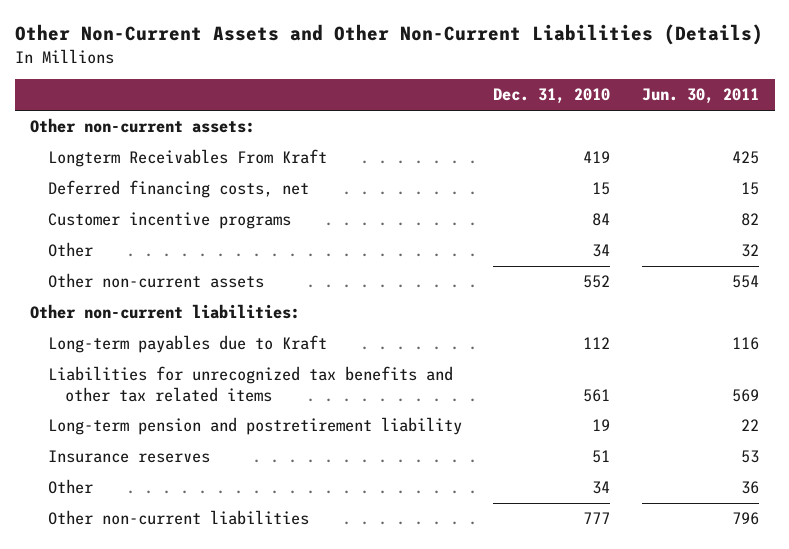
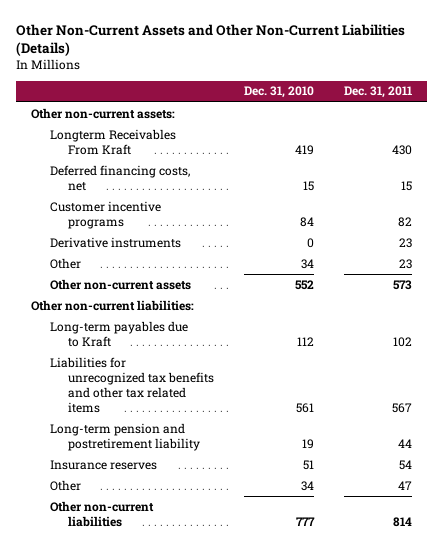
[641,88,759,105] Jun. 30, 2011 -> none
none -> [343,86,412,99] Dec. 31, 2011
none -> [49,236,181,248] Derivative instruments

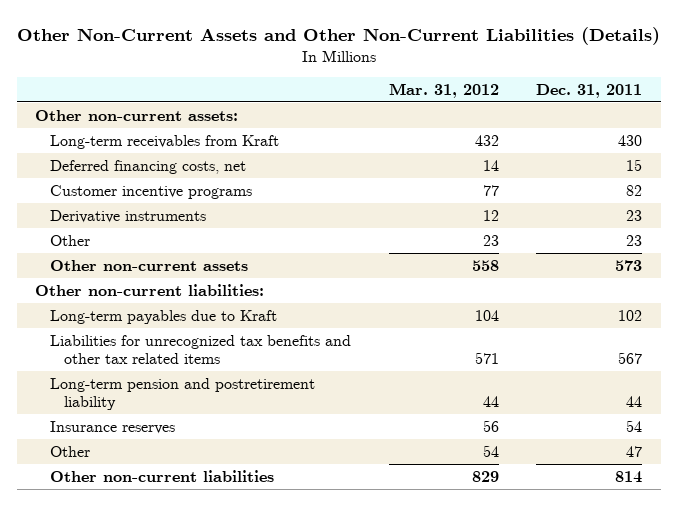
[243,86,314,99] Dec. 31, 2010 -> none
none -> [388,82,499,98] Mar. 31, 2012
[49,128,176,155] Longterm Receivables From Kraft -> [49,134,279,149] Long-term receivables from Kraft

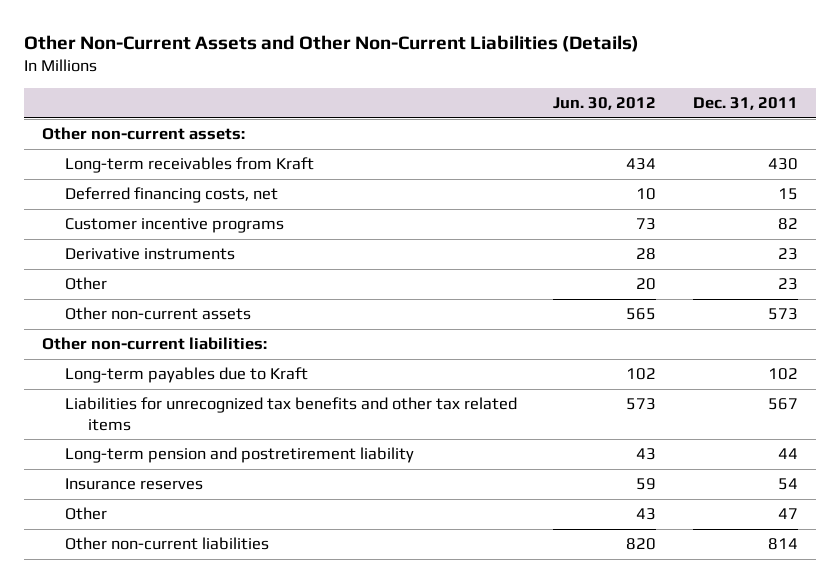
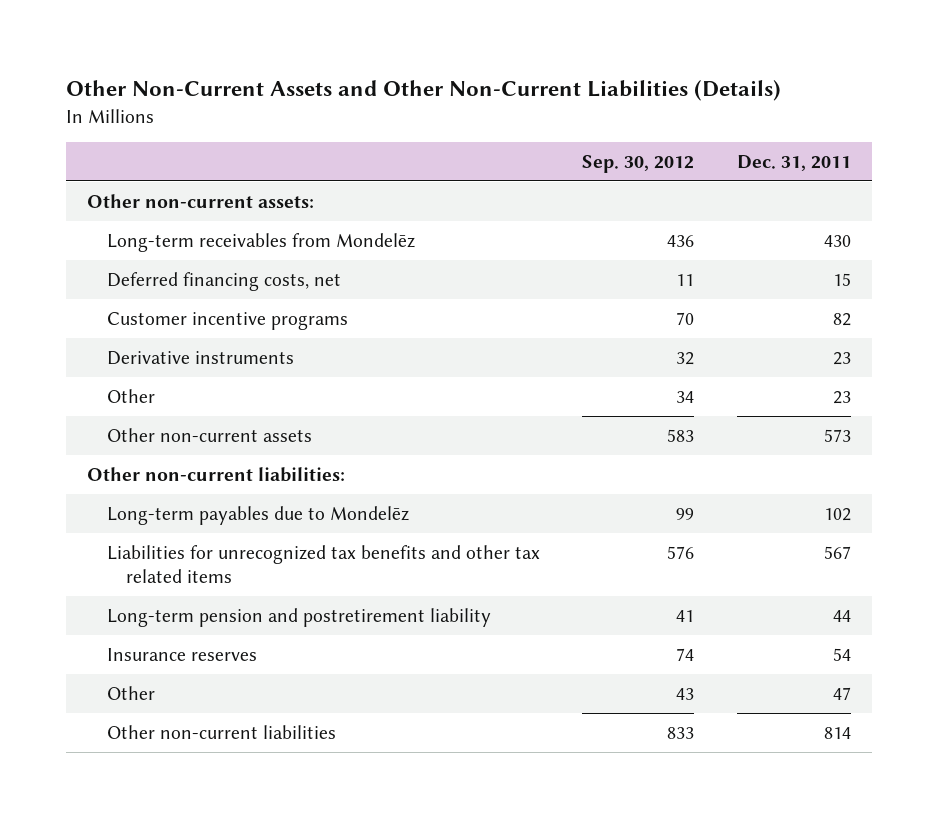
[553,97,657,111] Jun. 30, 2012 -> none
none -> [582,154,695,173] Sep. 30, 2012
[64,157,314,174] Long-term receivables from Kraft -> [106,232,415,252] Long-term receivables from Mondelēz
[64,367,308,384] Long-term payables due to Kraft -> [106,505,409,525] Long-term payables due to Mondelēz

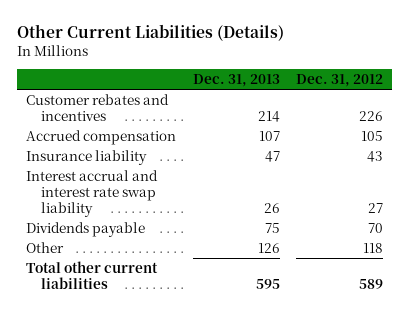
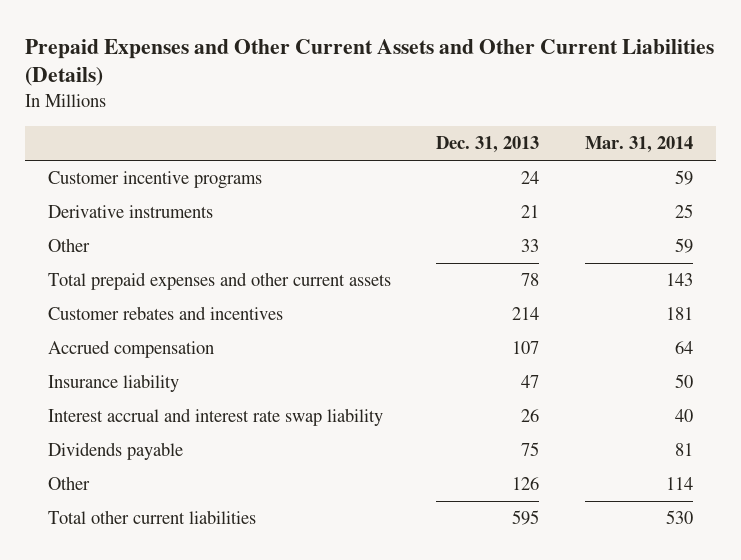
[17,23,285,41] Other Current Liabilities (Details) -> [24,38,714,87] Prepaid Expenses and Other Current Assets and Other Current Liabilities (Details)
[296,74,384,88] Dec. 31, 2012 -> none
none -> [585,136,694,154] Mar. 31, 2014
none -> [47,171,262,190] Customer incentive programs
none -> [47,205,213,219] Derivative instruments
none -> [47,238,90,253] Other
none -> [47,272,391,291] Total prepaid expenses and other current assets

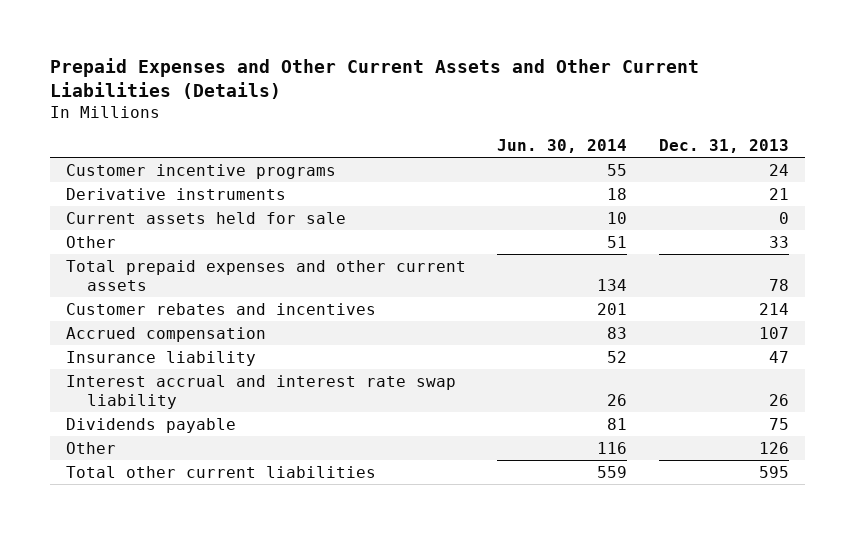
[585,136,694,154] Mar. 31, 2014 -> none
none -> [497,138,628,153] Jun. 30, 2014
none -> [65,211,346,224] Current assets held for sale

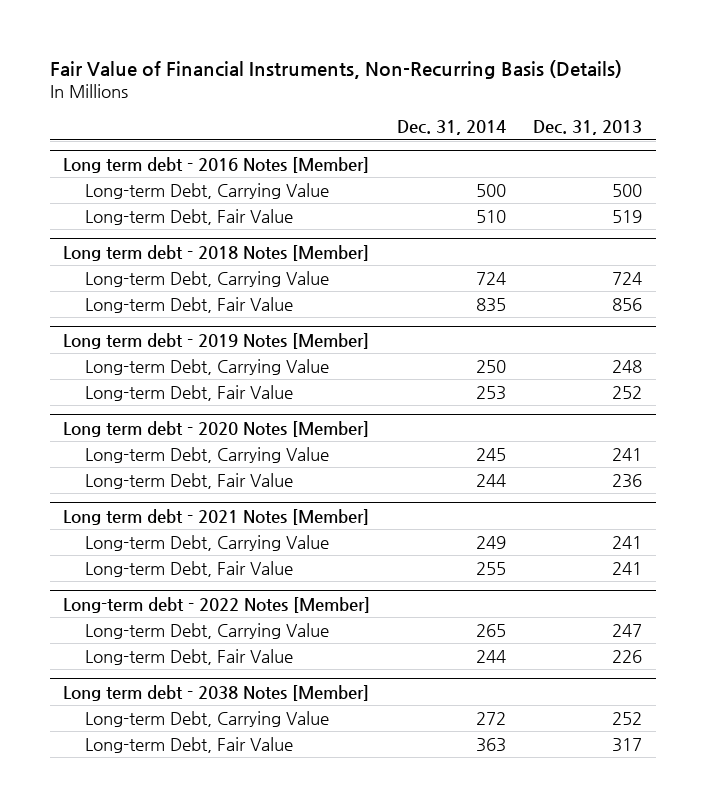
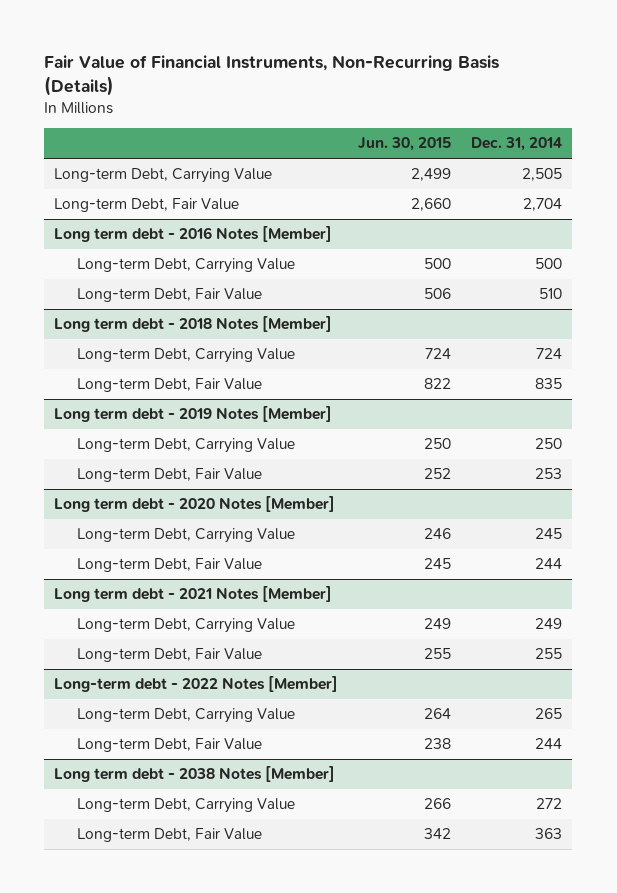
[533,120,643,136] Dec. 31, 2013 -> none
none -> [358,137,452,152] Jun. 30, 2015
none -> [54,168,273,184] Long-term Debt, Carrying Value
none -> [54,198,240,213] Long-term Debt, Fair Value

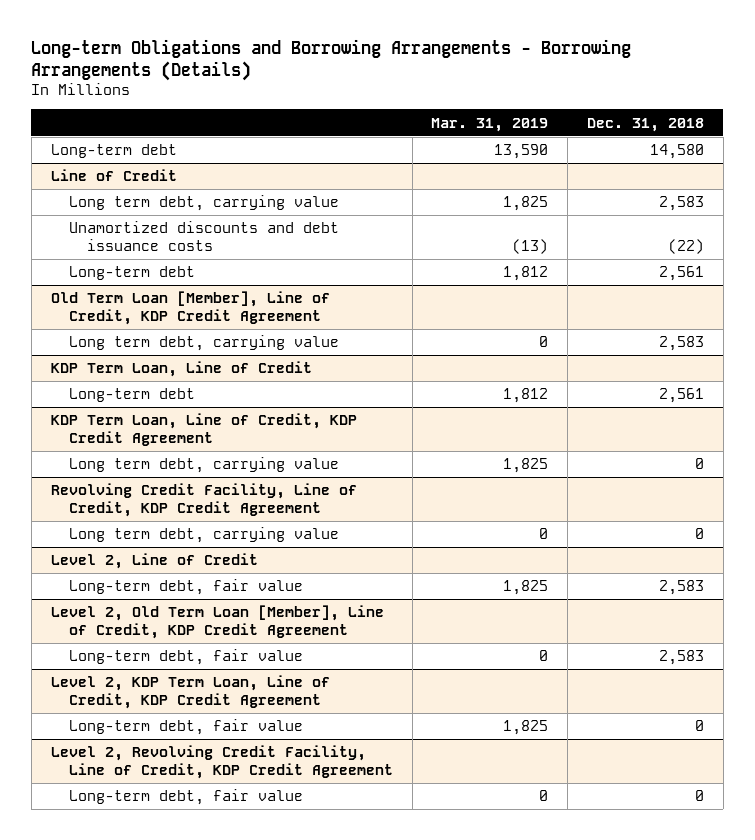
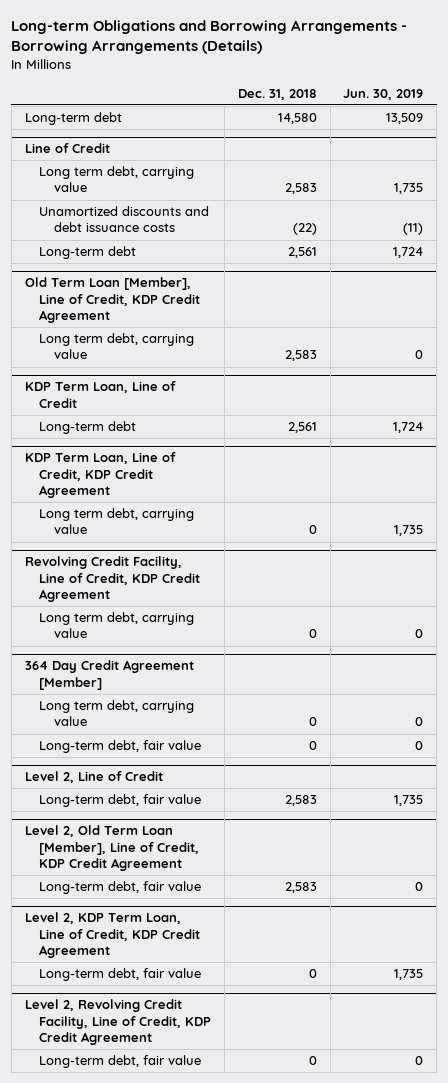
[431,117,549,132] Mar. 31, 2019 -> none
none -> [343,88,424,100] Jun. 30, 2019
none -> [24,660,194,690] 364 Day Credit Agreement [Member]
none -> [39,700,195,727] Long term debt, carrying value
none -> [39,740,202,754] Long-term debt, fair value

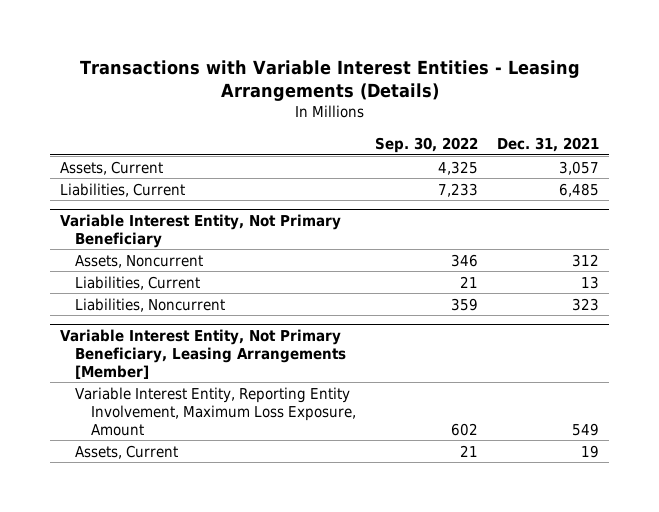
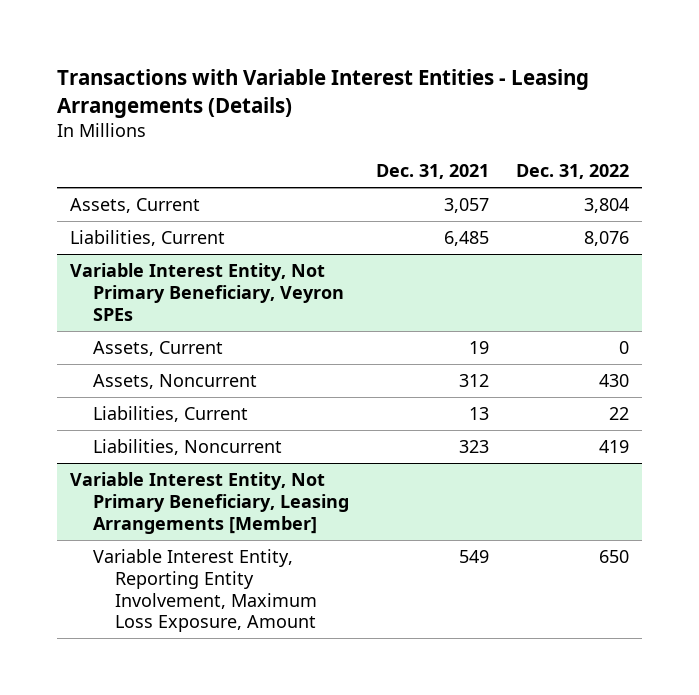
[375,137,479,154] Sep. 30, 2022 -> none
none -> [515,164,629,180] Dec. 31, 2022
[59,213,341,248] Variable Interest Entity, Not Primary Beneficiary -> [70,262,344,321] Variable Interest Entity, Not Primary Beneficiary, Veyron SPEs
none -> [92,340,223,356] Assets, Current
[75,444,179,459] Assets, Current -> none

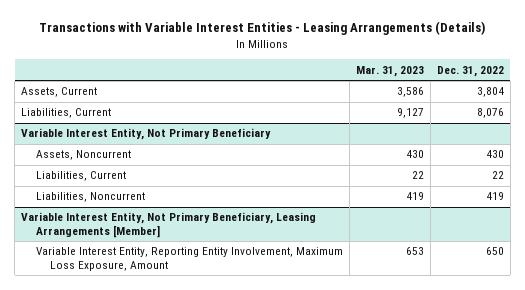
[375,164,489,180] Dec. 31, 2021 -> none
none -> [355,65,424,77] Mar. 31, 2023
[92,340,223,356] Assets, Current -> none
[70,262,344,321] Variable Interest Entity, Not Primary Beneficiary, Veyron SPEs -> [21,128,272,141] Variable Interest Entity, Not Primary Beneficiary

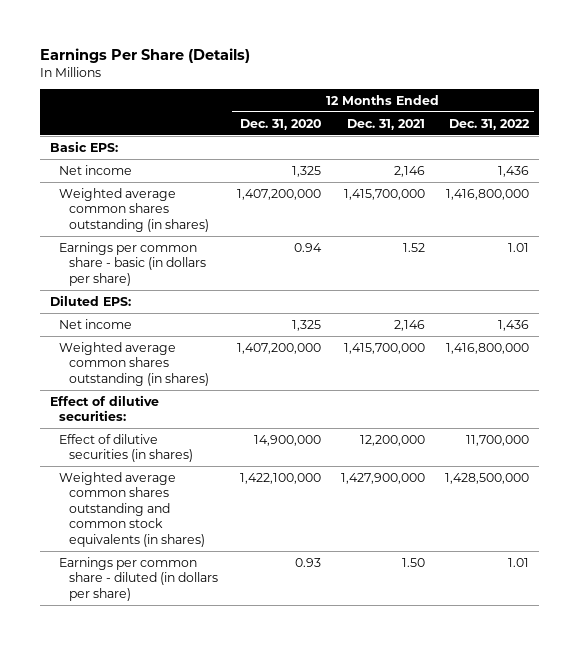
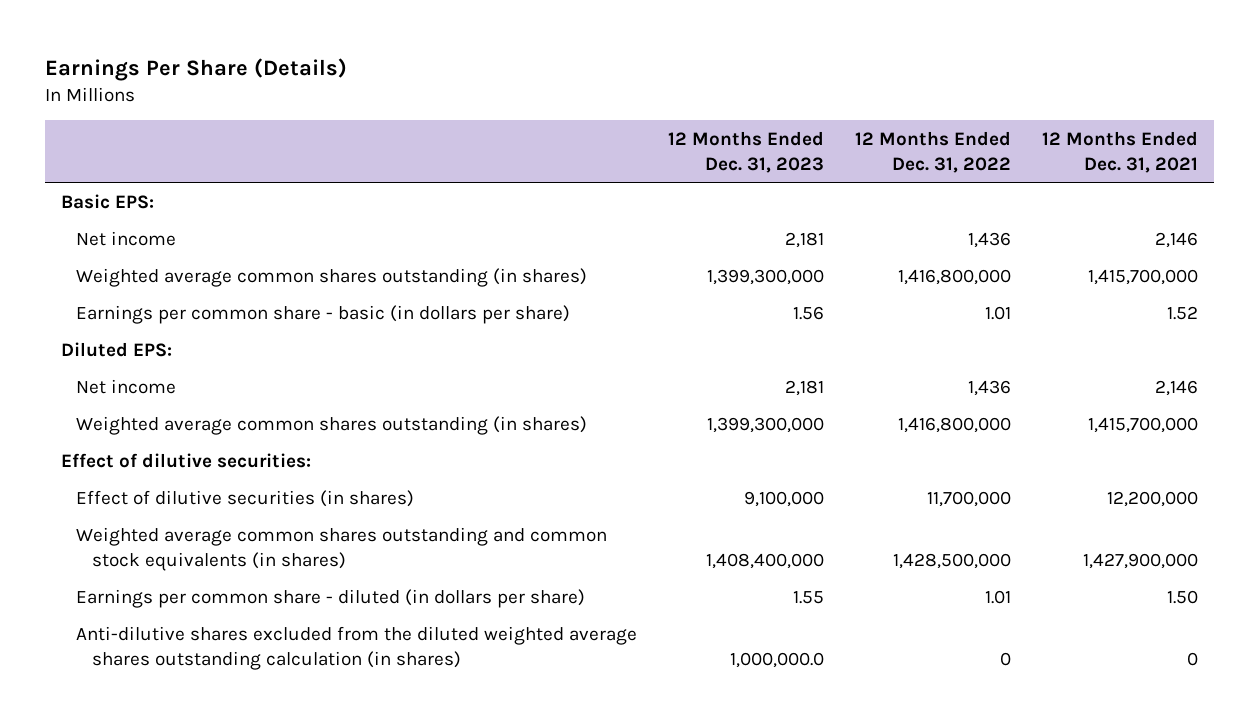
[240,118,322,130] Dec. 31, 2020 -> none
none -> [668,130,825,173] 12 Months Ended Dec. 31, 2023
none -> [76,625,638,670] Anti-dilutive shares excluded from the diluted weighted average shares outstanding calculation (in shares)

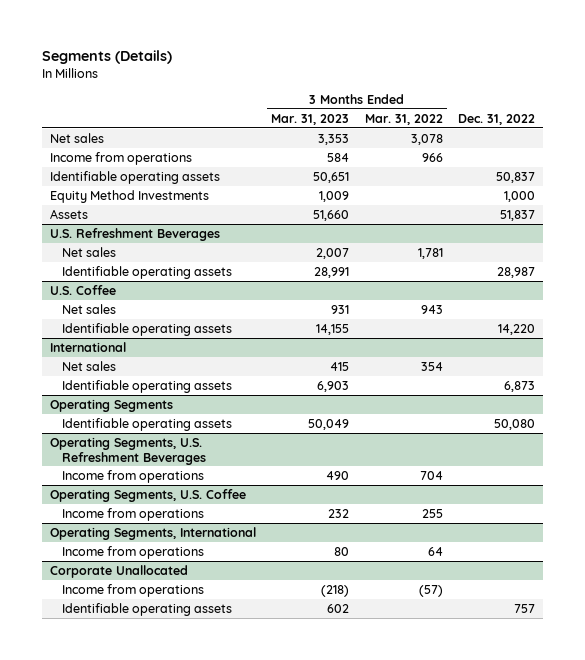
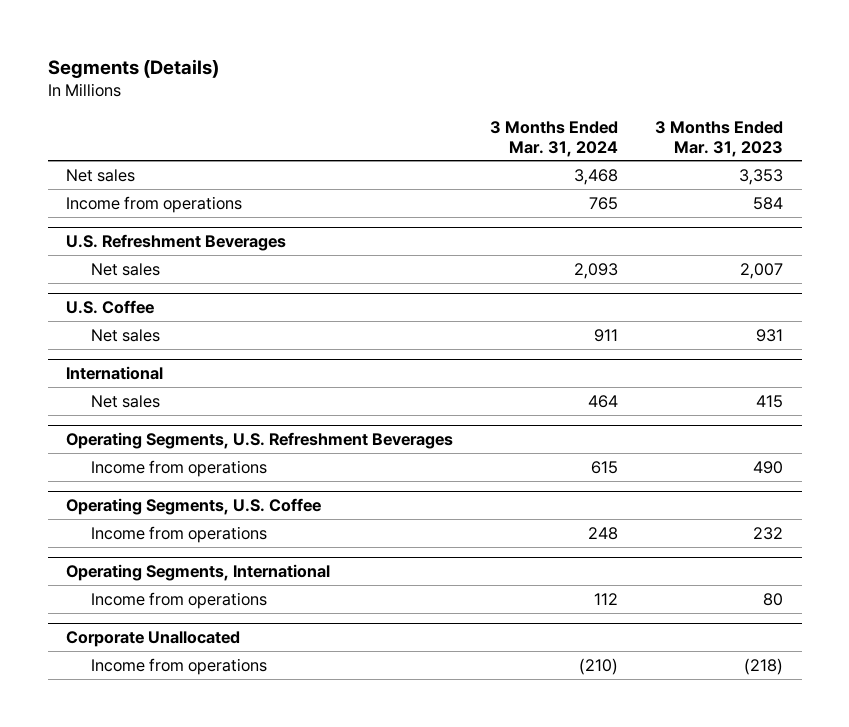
[364,113,443,125] Mar. 31, 2022 -> none
[458,113,536,125] Dec. 31, 2022 -> none
none -> [490,120,619,157] 3 Months Ended Mar. 31, 2024
[49,170,220,184] Identifiable operating assets -> none
[49,189,209,203] Equity Method Investments -> none
[49,208,88,219] Assets -> none
[62,265,233,279] Identifiable operating assets -> none
[62,322,233,336] Identifiable operating assets -> none
[62,379,233,393] Identifiable operating assets -> none
[49,398,173,412] Operating Segments -> none
[62,417,233,431] Identifiable operating assets -> none
[62,602,233,616] Identifiable operating assets -> none

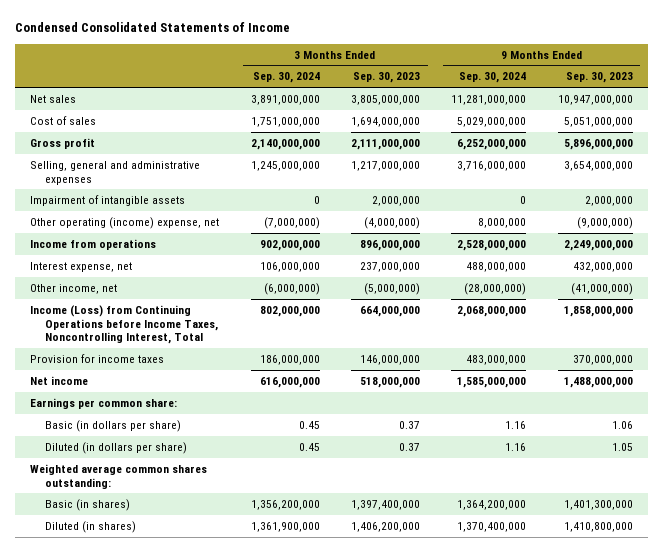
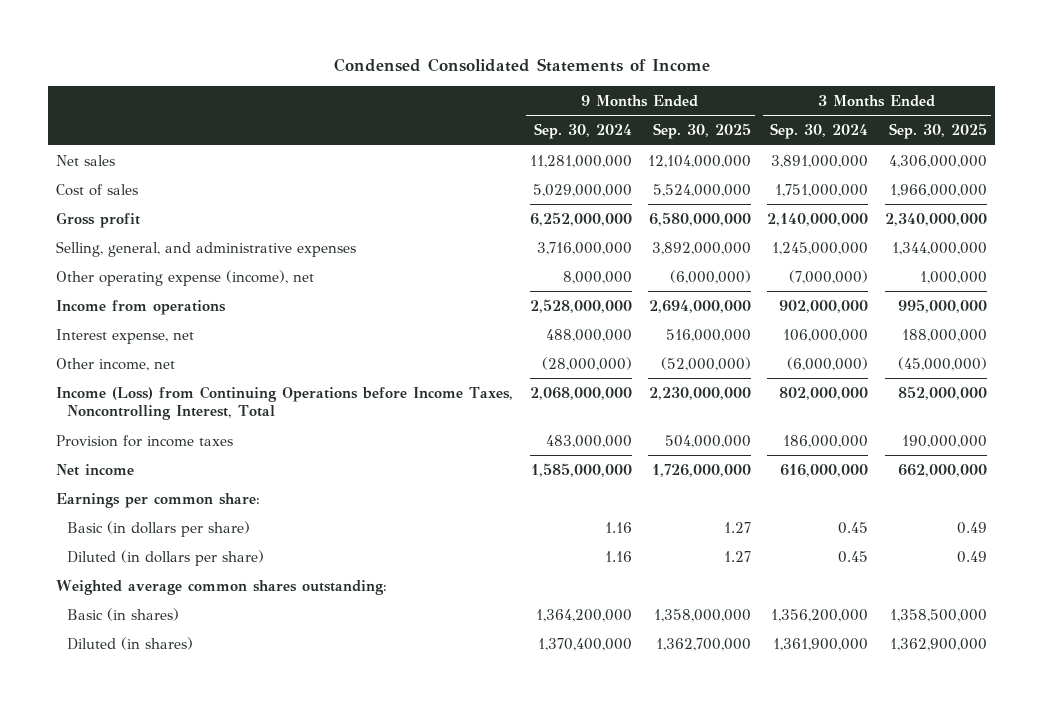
[352,72,420,84] Sep. 30, 2023 -> none
[565,72,633,84] Sep. 30, 2023 -> none
none -> [653,123,752,140] Sep. 30, 2025
none -> [888,123,987,140] Sep. 30, 2025
[30,194,186,206] Impairment of intangible assets -> none
[30,160,201,185] Selling, general and administrative expenses -> [56,240,357,257] Selling, general, and administrative expenses
[30,216,220,229] Other operating (income) expense, net -> [56,269,315,286] Other operating expense (income), net

